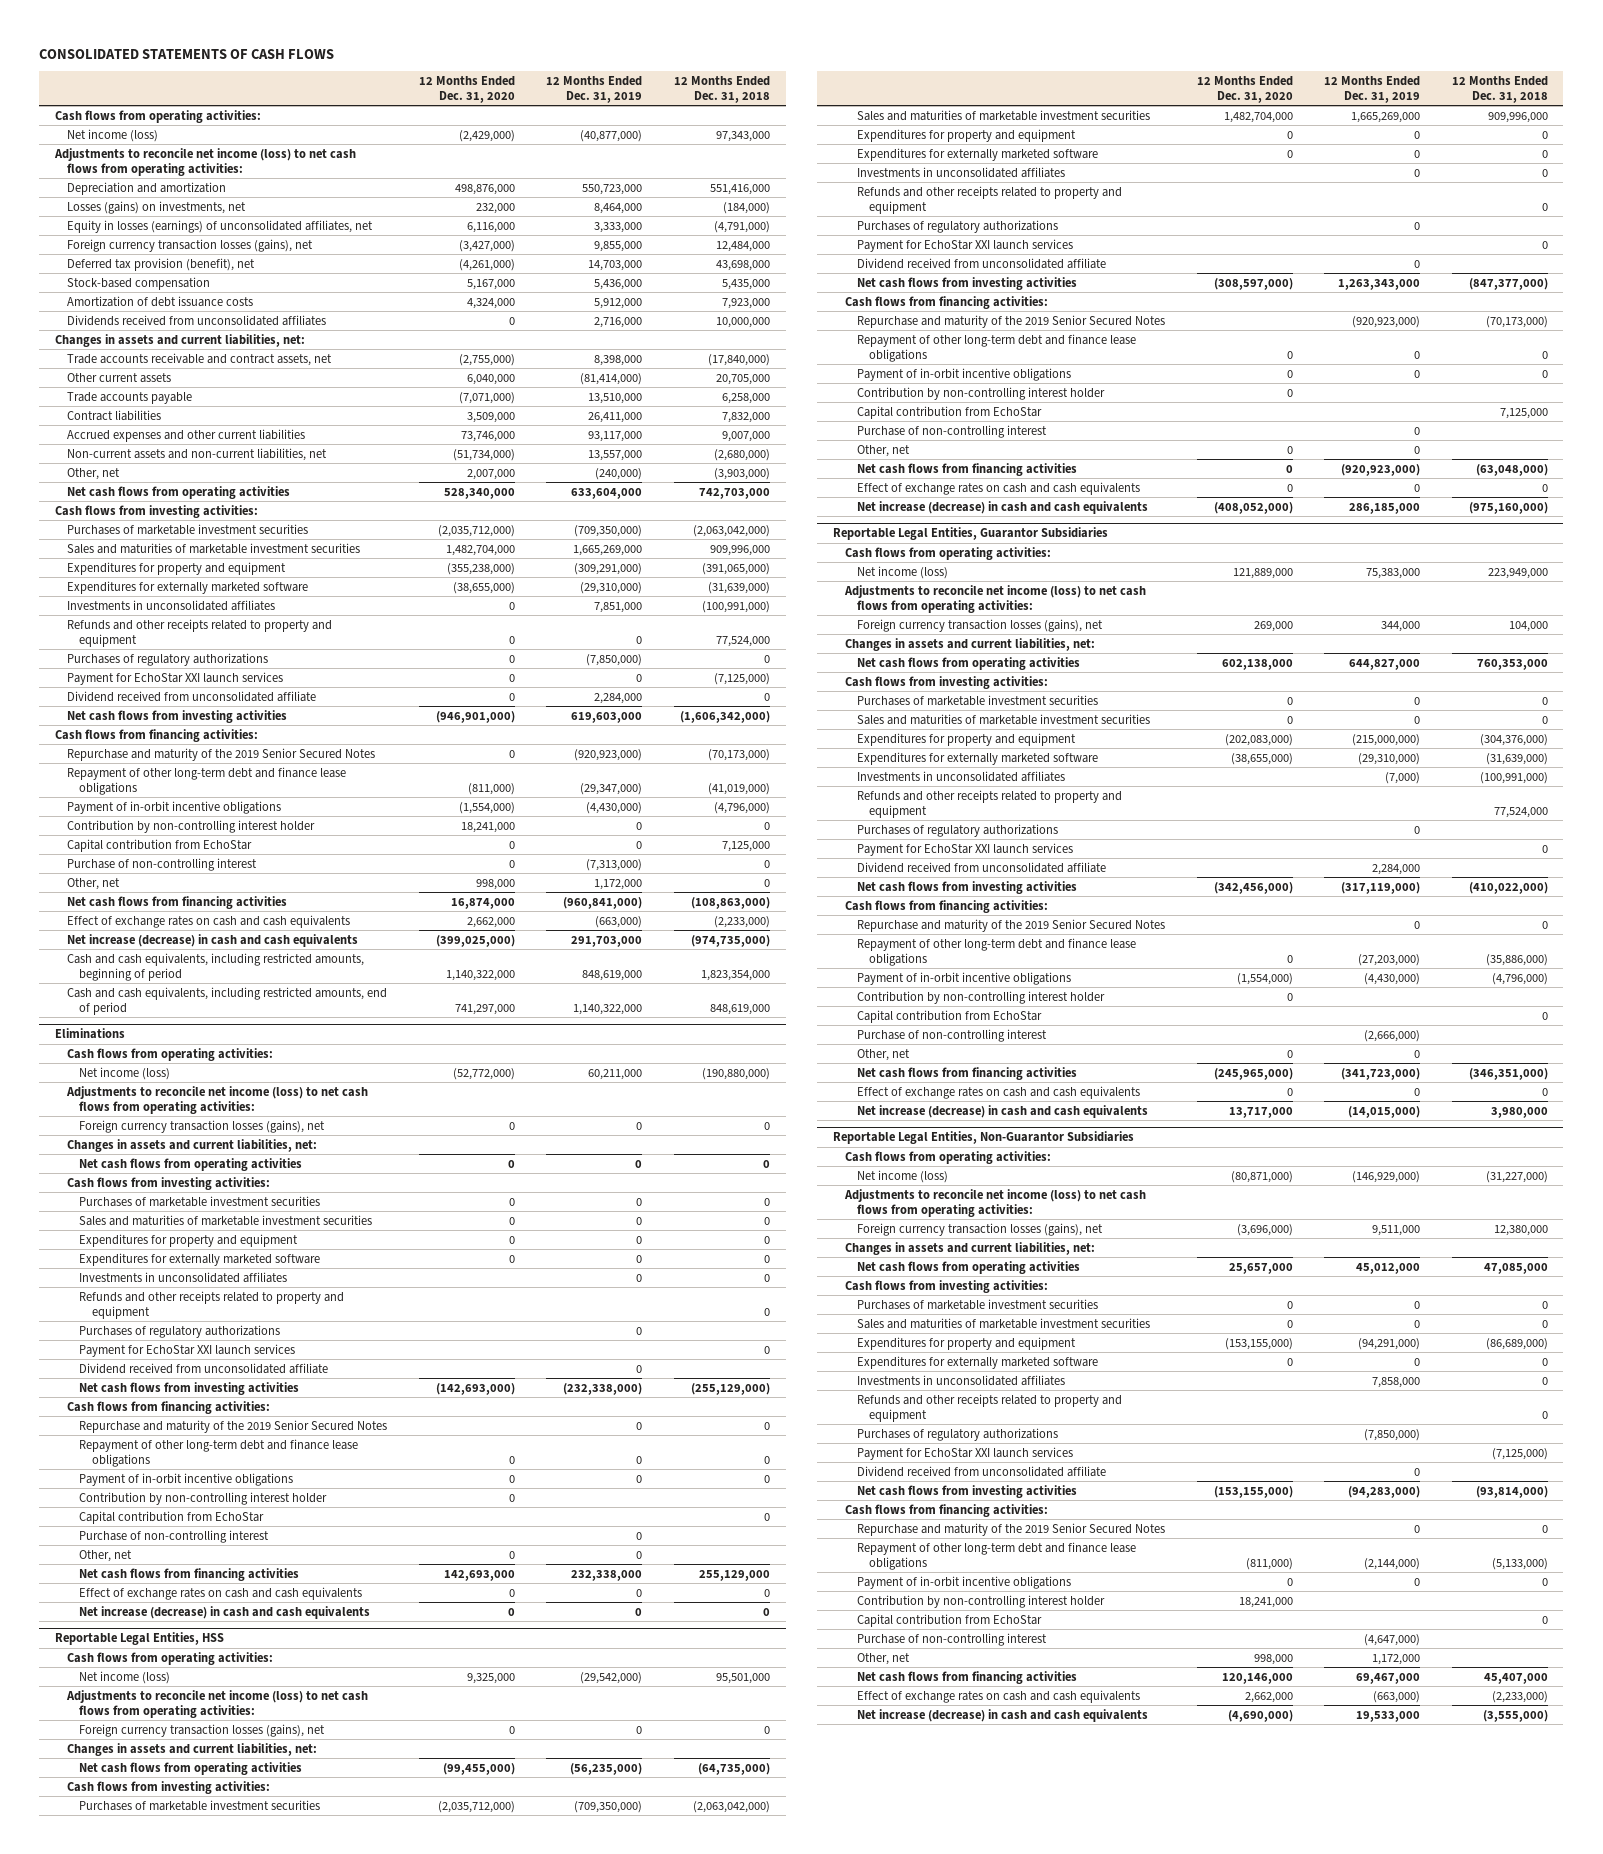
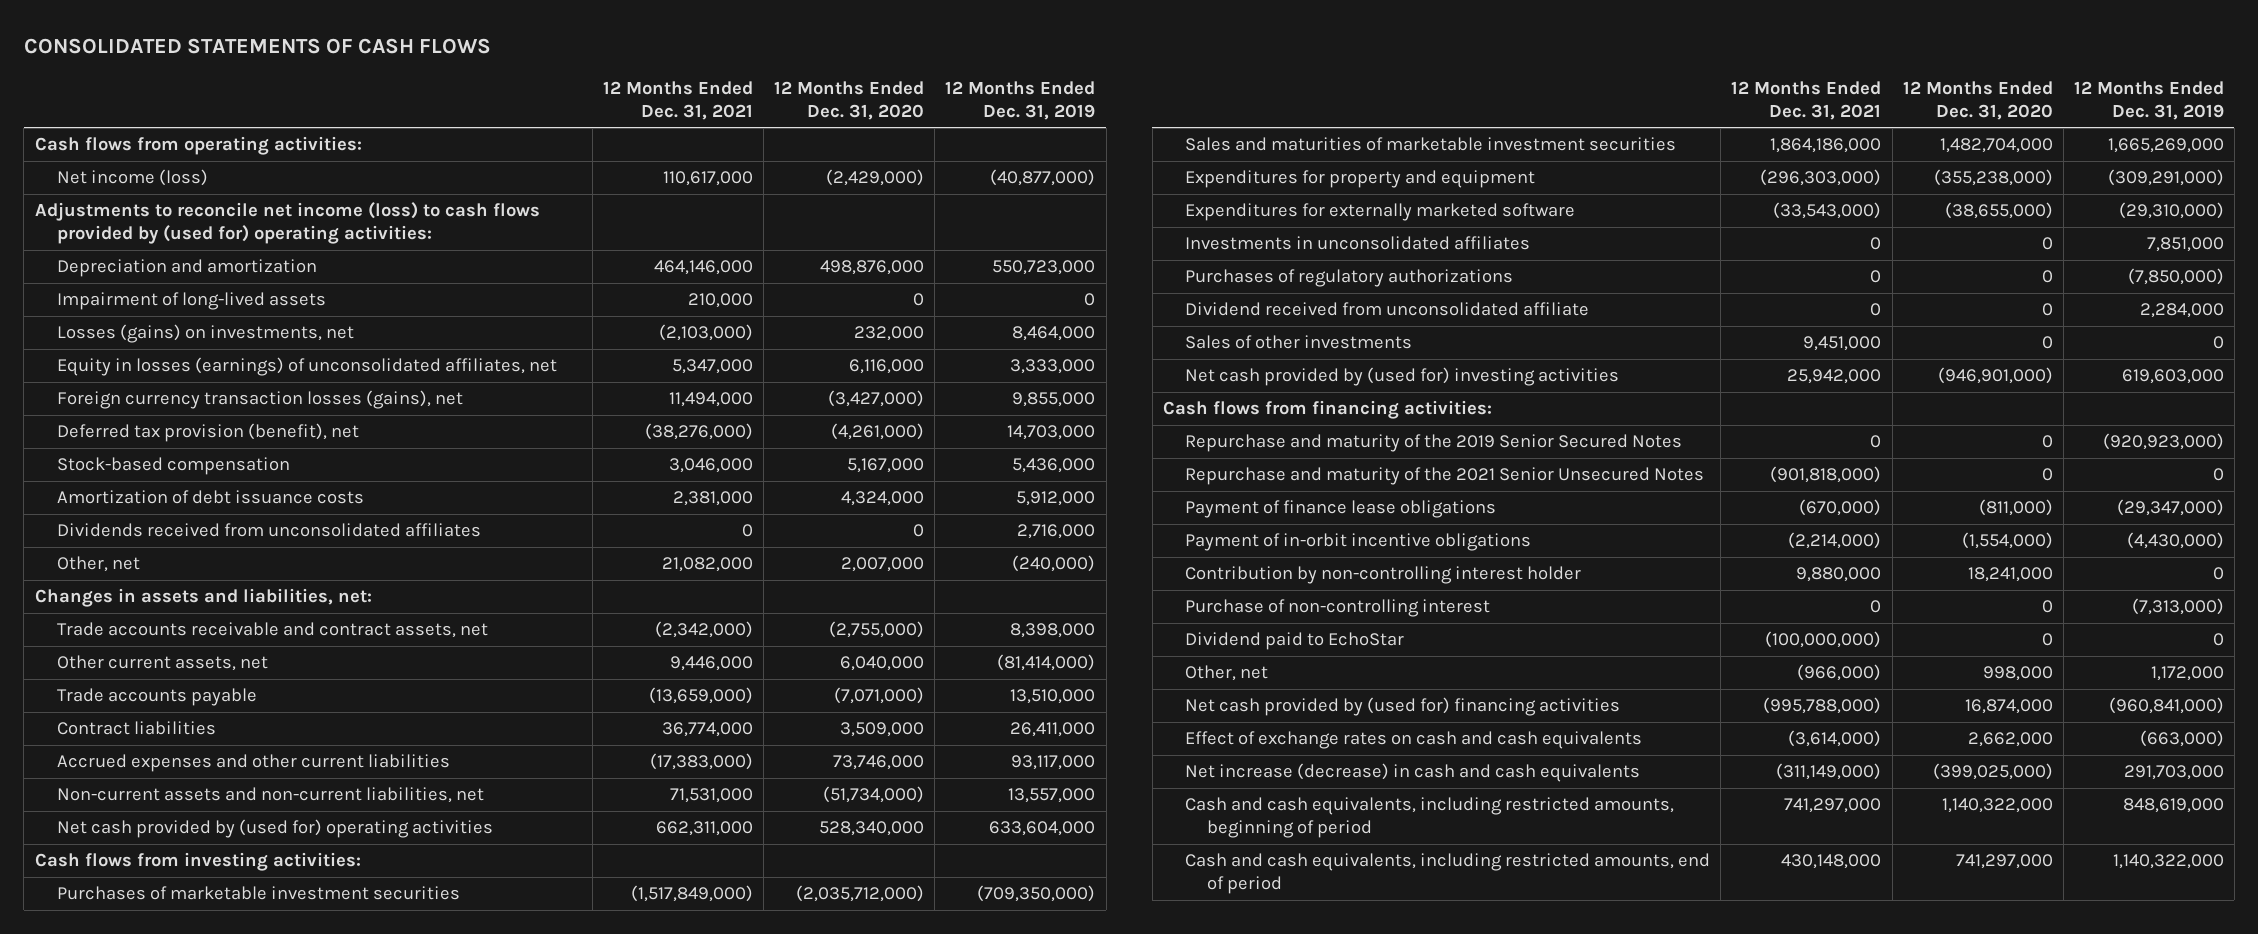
[673,75,770,103] 12 Months Ended Dec. 31, 2018 -> none
none -> [603,80,754,120] 12 Months Ended Dec. 31, 2021
[54,147,357,176] Adjustments to reconcile net income (loss) to net cash flows from operating activities: -> [34,202,540,245] Adjustments to reconcile net income (loss) to cash flows provided by (used for) operating activities:
none -> [56,292,326,311] Impairment of long-lived assets
[67,467,121,480] Other, net -> [56,556,140,573] Other, net
[55,333,306,347] Changes in assets and current liabilities, net: -> [34,588,372,608] Changes in assets and liabilities, net:
[67,372,172,383] Other current assets -> [56,655,268,672] Other current assets, net
[67,485,291,499] Net cash flows from operating activities -> [56,819,493,839] Net cash provided by (used for) operating activities
[67,618,333,647] Refunds and other receipts related to property and equipment -> none
[67,671,284,685] Payment for EchoStar XXI launch services -> none
none -> [1185,335,1413,350] Sales of other investments
[67,709,288,723] Net cash flows from investing activities -> [1185,367,1620,387] Net cash provided by (used for) investing activities
none -> [1185,467,1705,486] Repurchase and maturity of the 2021 Senior Unsecured Notes
[67,766,347,795] Repayment of other long-term debt and finance lease obligations -> [1185,500,1497,519] Payment of finance lease obligations
[67,838,253,852] Capital contribution from EchoStar -> none
none -> [1185,632,1405,651] Dividend paid to EchoStar
[67,895,288,909] Net cash flows from financing activities -> [1185,697,1621,717] Net cash provided by (used for) financing activities
[55,1028,126,1040] Eliminations -> none
[67,1047,274,1061] Cash flows from operating activities: -> none
[79,1066,171,1080] Net income (loss) -> none
[66,1085,369,1114] Adjustments to reconcile net income (loss) to net cash flows from operating activities: -> none
[79,1119,326,1133] Foreign currency transaction losses (gains), net -> none
[67,1138,318,1152] Changes in assets and current liabilities, net: -> none
[79,1157,303,1171] Net cash flows from operating activities -> none
[67,1176,271,1190] Cash flows from investing activities: -> none
[79,1195,321,1207] Purchases of marketable investment securities -> none
[79,1214,373,1226] Sales and maturities of marketable investment securities -> none
[79,1233,299,1247] Expenditures for property and equipment -> none
[79,1252,321,1266] Expenditures for externally marketed software -> none
[79,1271,288,1283] Investments in unconsolidated affiliates -> none
[79,1290,345,1319] Refunds and other receipts related to property and equipment -> none
[79,1324,281,1338] Purchases of regulatory authorizations -> none
[79,1343,296,1357] Payment for EchoStar XXI launch services -> none
[79,1362,329,1374] Dividend received from unconsolidated affiliate -> none
[79,1381,300,1395] Net cash flows from investing activities -> none
[67,1400,271,1414] Cash flows from financing activities: -> none
[79,1419,388,1433] Repurchase and maturity of the 2019 Senior Secured Notes -> none
[79,1438,359,1467] Repayment of other long-term debt and finance lease obligations -> none
[79,1472,294,1486] Payment of in-orbit incentive obligations -> none
[79,1491,328,1505] Contribution by non-controlling interest holder -> none
[79,1510,265,1524] Capital contribution from EchoStar -> none
[79,1529,270,1543] Purchase of non-controlling interest -> none
[79,1549,133,1562] Other, net -> none
[79,1567,300,1581] Net cash flows from financing activities -> none
[79,1586,363,1600] Effect of exchange rates on cash and cash equivalents -> none
[79,1605,371,1619] Net increase (decrease) in cash and cash equivalents -> none
[55,1632,225,1646] Reportable Legal Entities, HSS -> none
[67,1651,274,1665] Cash flows from operating activities: -> none
[79,1670,171,1684] Net income (loss) -> none
[66,1689,369,1718] Adjustments to reconcile net income (loss) to net cash flows from operating activities: -> none
[79,1723,326,1737] Foreign currency transaction losses (gains), net -> none
[67,1742,318,1756] Changes in assets and current liabilities, net: -> none
[79,1761,303,1775] Net cash flows from operating activities -> none
[67,1780,271,1794] Cash flows from investing activities: -> none
[79,1799,321,1811] Purchases of marketable investment securities -> none
[857,109,1151,121] Sales and maturities of marketable investment securities -> none
[857,128,1077,142] Expenditures for property and equipment -> none
[857,147,1099,161] Expenditures for externally marketed software -> none
[857,166,1066,178] Investments in unconsolidated affiliates -> none
[857,185,1123,214] Refunds and other receipts related to property and equipment -> none
[857,219,1059,233] Purchases of regulatory authorizations -> none
[857,238,1074,252] Payment for EchoStar XXI launch services -> none
[857,257,1107,269] Dividend received from unconsolidated affiliate -> none
[857,276,1078,290] Net cash flows from investing activities -> none
[844,295,1048,309] Cash flows from financing activities: -> none
[857,314,1166,328] Repurchase and maturity of the 2019 Senior Secured Notes -> none
[857,333,1137,362] Repayment of other long-term debt and finance lease obligations -> none
[857,367,1072,381] Payment of in-orbit incentive obligations -> none
[857,386,1106,400] Contribution by non-controlling interest holder -> none
[857,405,1043,419] Capital contribution from EchoStar -> none
[857,424,1048,438] Purchase of non-controlling interest -> none
[857,444,911,457] Other, net -> none
[857,462,1078,476] Net cash flows from financing activities -> none
[857,481,1141,495] Effect of exchange rates on cash and cash equivalents -> none
[857,500,1149,514] Net increase (decrease) in cash and cash equivalents -> none
[832,527,1108,541] Reportable Legal Entities, Guarantor Subsidiaries -> none
[844,546,1051,560] Cash flows from operating activities: -> none
[857,565,949,579] Net income (loss) -> none
[843,584,1146,613] Adjustments to reconcile net income (loss) to net cash flows from operating activities: -> none
[857,618,1104,632] Foreign currency transaction losses (gains), net -> none
[844,637,1095,651] Changes in assets and current liabilities, net: -> none
[857,656,1081,670] Net cash flows from operating activities -> none
[844,675,1048,689] Cash flows from investing activities: -> none
[857,694,1099,706] Purchases of marketable investment securities -> none
[857,713,1151,725] Sales and maturities of marketable investment securities -> none
[857,732,1077,746] Expenditures for property and equipment -> none
[857,751,1099,765] Expenditures for externally marketed software -> none
[857,770,1066,782] Investments in unconsolidated affiliates -> none
[857,789,1123,818] Refunds and other receipts related to property and equipment -> none
[857,823,1059,837] Purchases of regulatory authorizations -> none
[857,842,1074,856] Payment for EchoStar XXI launch services -> none
[857,861,1107,873] Dividend received from unconsolidated affiliate -> none
[857,880,1078,894] Net cash flows from investing activities -> none
[844,899,1048,913] Cash flows from financing activities: -> none
[857,918,1166,932] Repurchase and maturity of the 2019 Senior Secured Notes -> none
[857,937,1137,966] Repayment of other long-term debt and finance lease obligations -> none
[857,971,1072,985] Payment of in-orbit incentive obligations -> none
[857,990,1106,1004] Contribution by non-controlling interest holder -> none
[857,1009,1043,1023] Capital contribution from EchoStar -> none
[857,1028,1048,1042] Purchase of non-controlling interest -> none
[857,1048,911,1061] Other, net -> none
[857,1066,1078,1080] Net cash flows from financing activities -> none
[857,1085,1141,1099] Effect of exchange rates on cash and cash equivalents -> none
[857,1104,1149,1118] Net increase (decrease) in cash and cash equivalents -> none
[832,1131,1134,1145] Reportable Legal Entities, Non-Guarantor Subsidiaries -> none
[844,1150,1051,1164] Cash flows from operating activities: -> none
[857,1169,949,1183] Net income (loss) -> none
[843,1188,1146,1217] Adjustments to reconcile net income (loss) to net cash flows from operating activities: -> none
[857,1222,1104,1236] Foreign currency transaction losses (gains), net -> none
[844,1241,1095,1255] Changes in assets and current liabilities, net: -> none
[857,1260,1081,1274] Net cash flows from operating activities -> none
[844,1279,1048,1293] Cash flows from investing activities: -> none
[857,1298,1099,1310] Purchases of marketable investment securities -> none
[857,1317,1151,1329] Sales and maturities of marketable investment securities -> none
[857,1336,1077,1350] Expenditures for property and equipment -> none
[857,1355,1099,1369] Expenditures for externally marketed software -> none
[857,1374,1066,1386] Investments in unconsolidated affiliates -> none
[857,1393,1123,1422] Refunds and other receipts related to property and equipment -> none
[857,1427,1059,1441] Purchases of regulatory authorizations -> none
[857,1446,1074,1460] Payment for EchoStar XXI launch services -> none
[857,1465,1107,1477] Dividend received from unconsolidated affiliate -> none
[857,1484,1078,1498] Net cash flows from investing activities -> none
[844,1503,1048,1517] Cash flows from financing activities: -> none
[857,1522,1166,1536] Repurchase and maturity of the 2019 Senior Secured Notes -> none
[857,1541,1137,1570] Repayment of other long-term debt and finance lease obligations -> none
[857,1575,1072,1589] Payment of in-orbit incentive obligations -> none
[857,1594,1106,1608] Contribution by non-controlling interest holder -> none
[857,1613,1043,1627] Capital contribution from EchoStar -> none
[857,1632,1048,1646] Purchase of non-controlling interest -> none
[857,1652,911,1665] Other, net -> none
[857,1670,1078,1684] Net cash flows from financing activities -> none
[857,1689,1141,1703] Effect of exchange rates on cash and cash equivalents -> none
[857,1708,1149,1722] Net increase (decrease) in cash and cash equivalents -> none

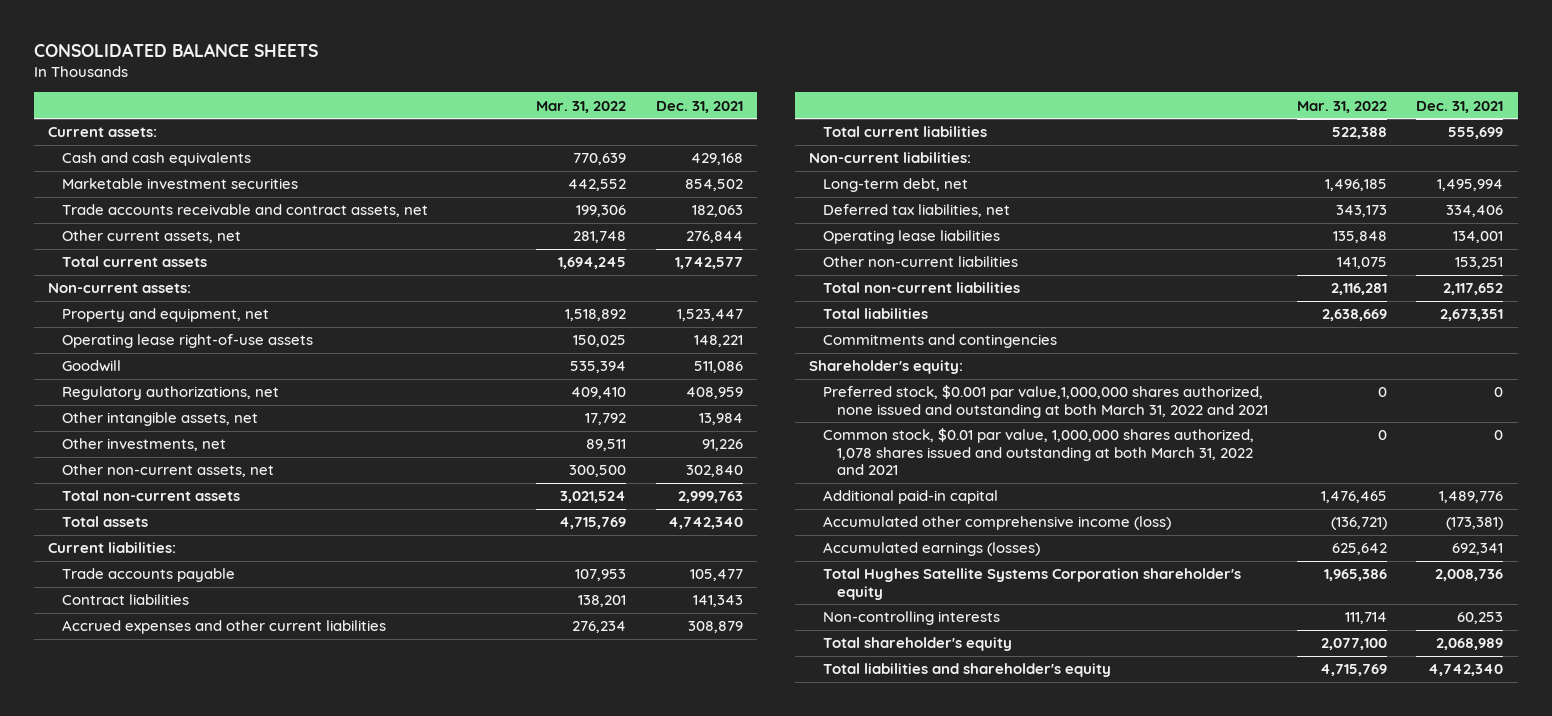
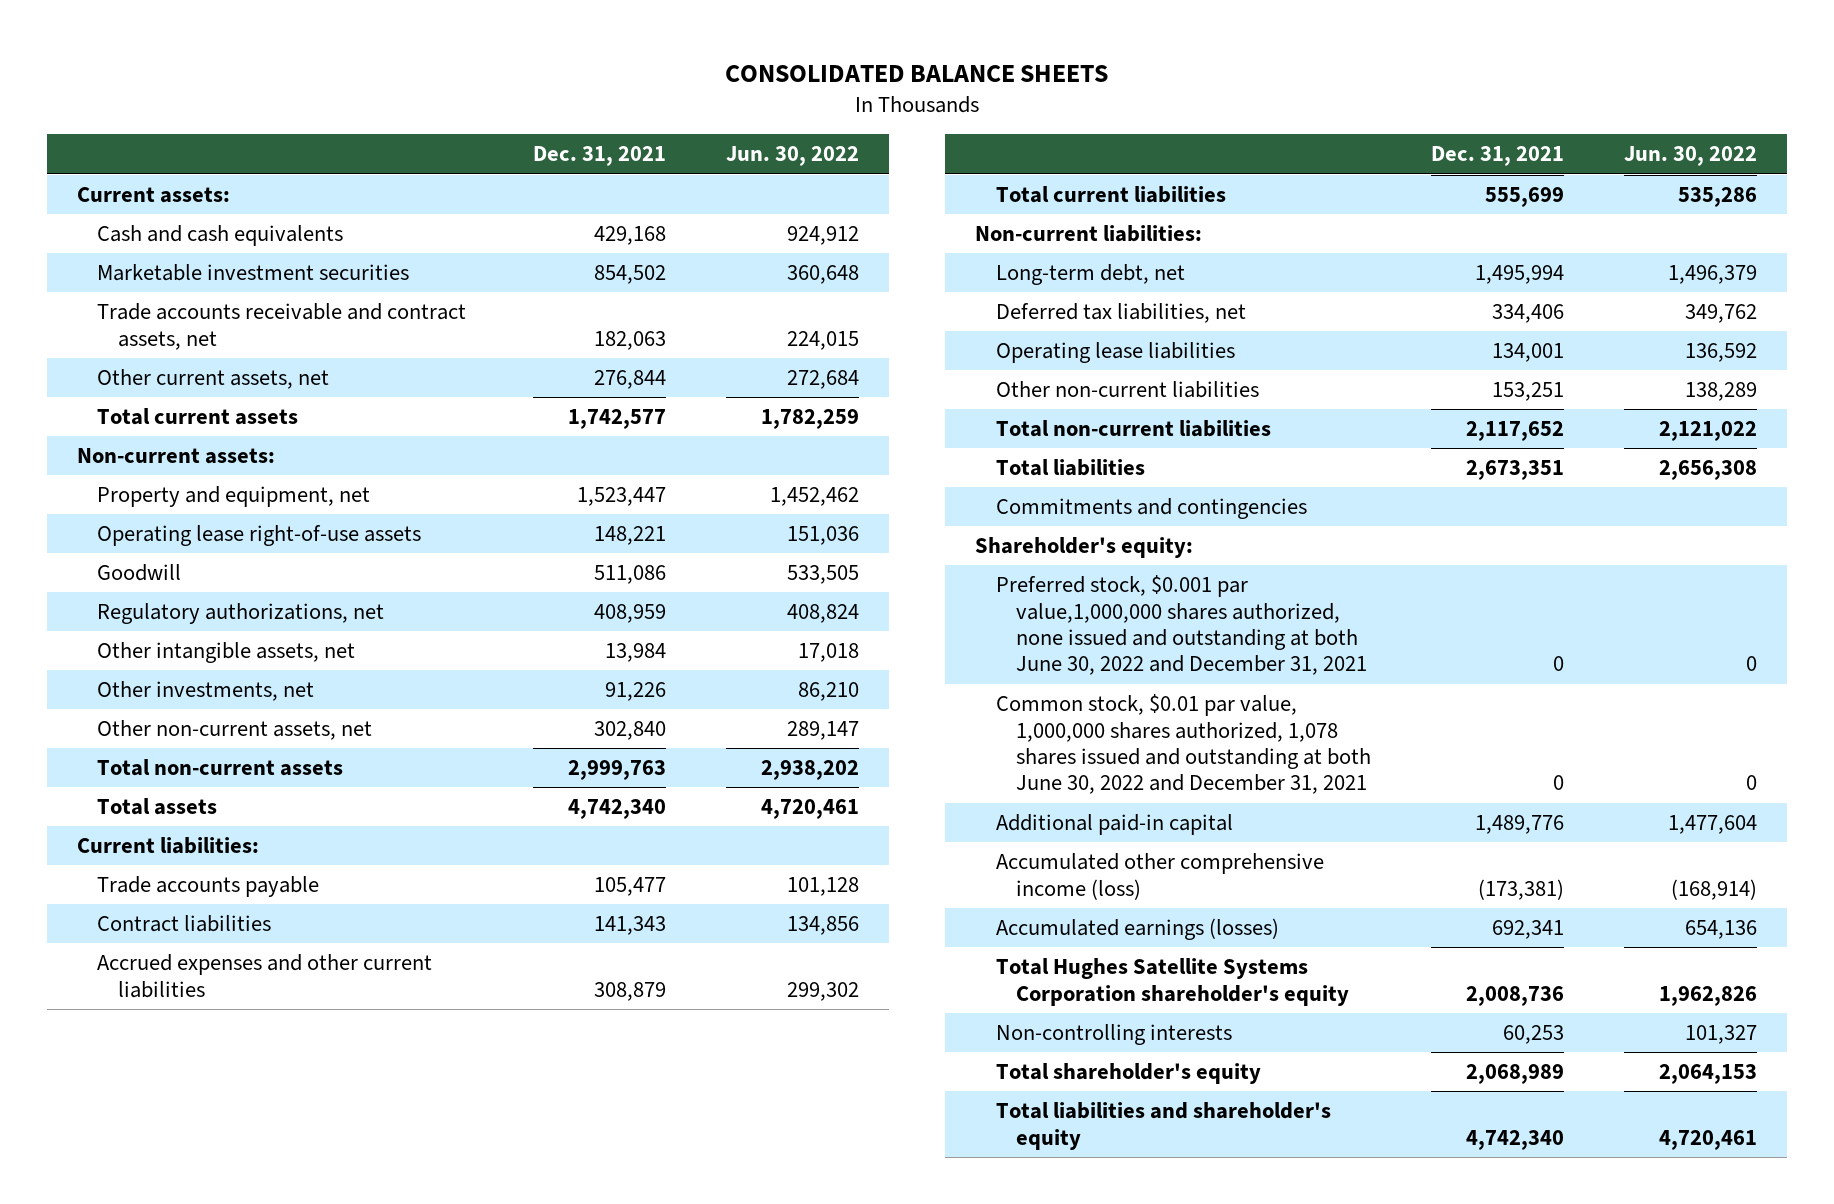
[536,100,627,113] Mar. 31, 2022 -> none
none -> [725,146,859,167] Jun. 30, 2022
[823,385,1269,418] Preferred stock, $0.001 par value,1,000,000 shares authorized, none issued and outstanding at both March 31, 2022 and 2021 -> [995,575,1368,676] Preferred stock, $0.001 par value,1,000,000 shares authorized, none issued and outstanding at both June 30, 2022 and December 31, 2021
[823,428,1255,476] Common stock, $0.01 par value, 1,000,000 shares authorized, 1,078 shares issued and outstanding at both March 31, 2022 and 2021 -> [995,694,1372,795] Common stock, $0.01 par value, 1,000,000 shares authorized, 1,078 shares issued and outstanding at both June 30, 2022 and December 31, 2021

